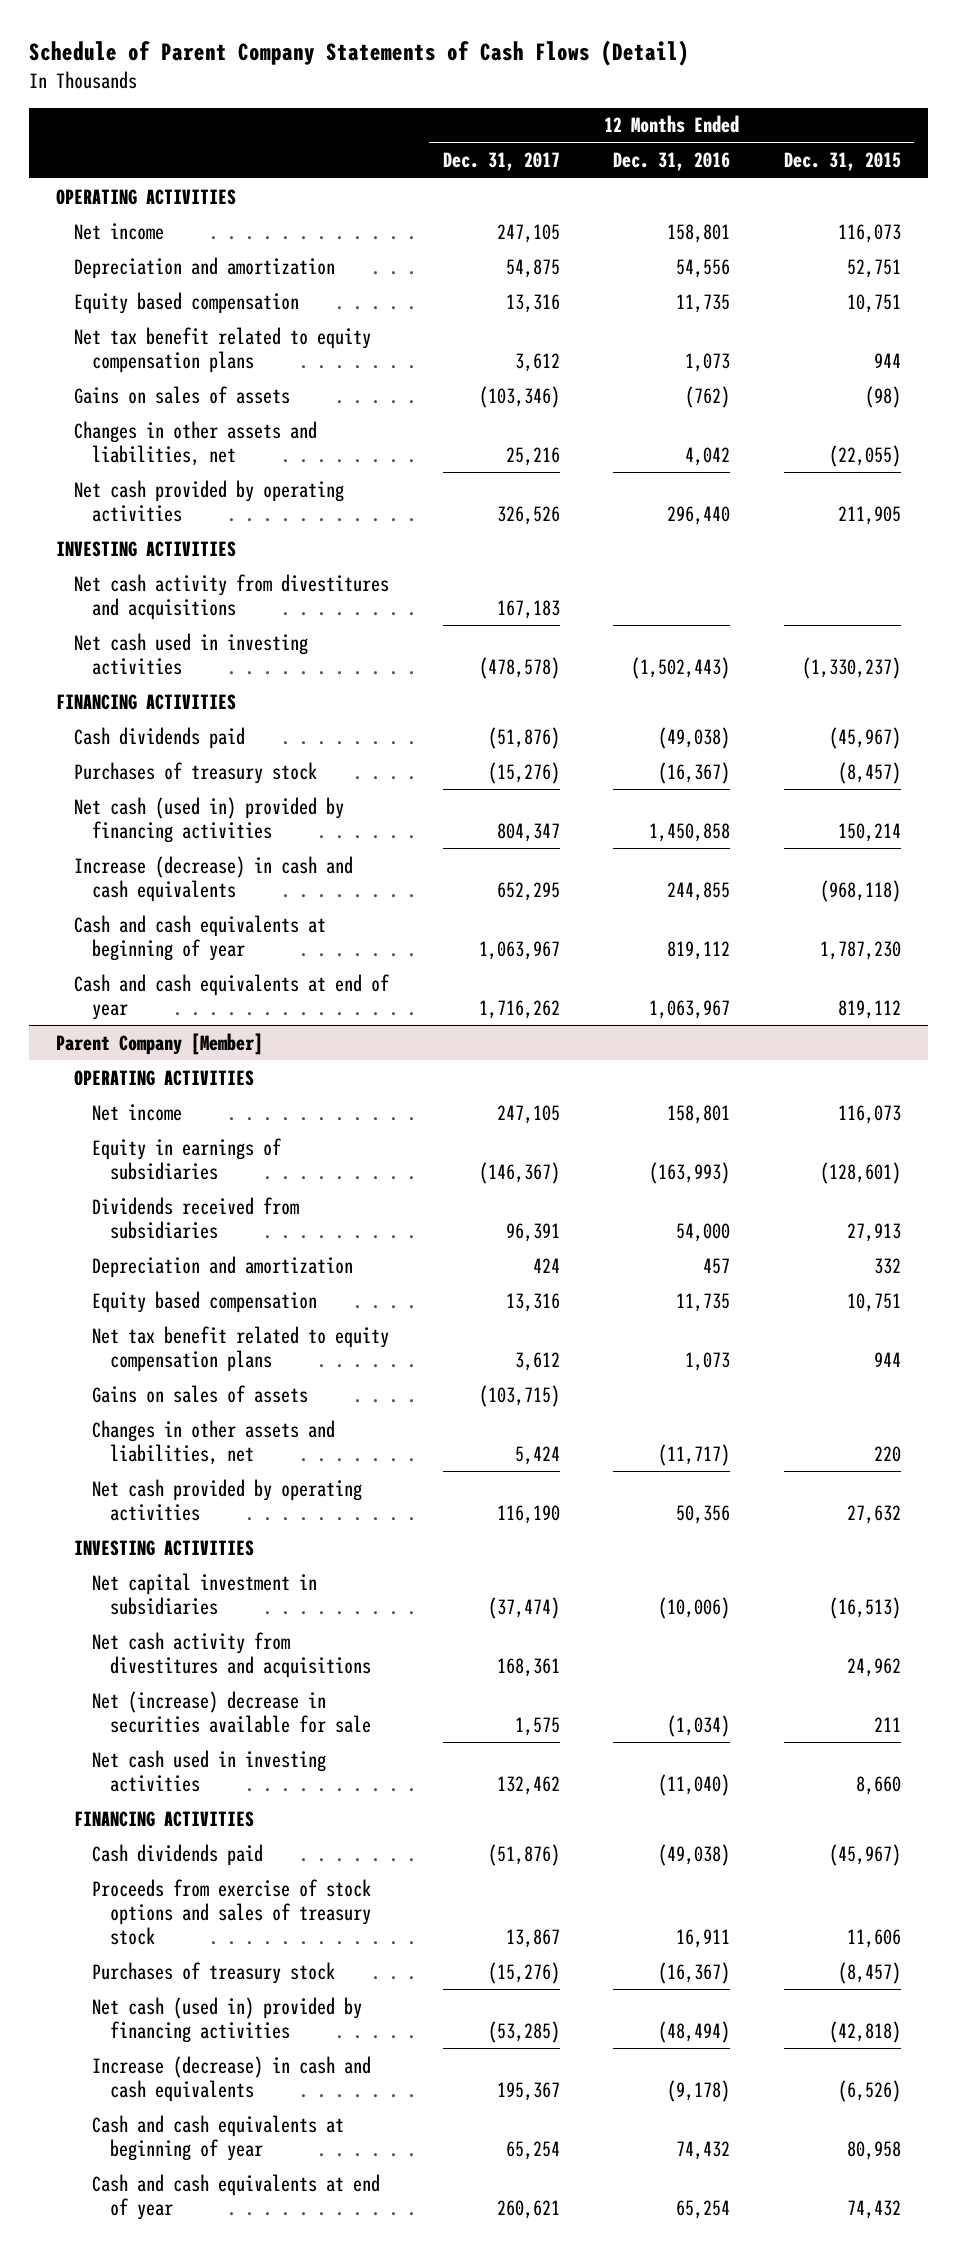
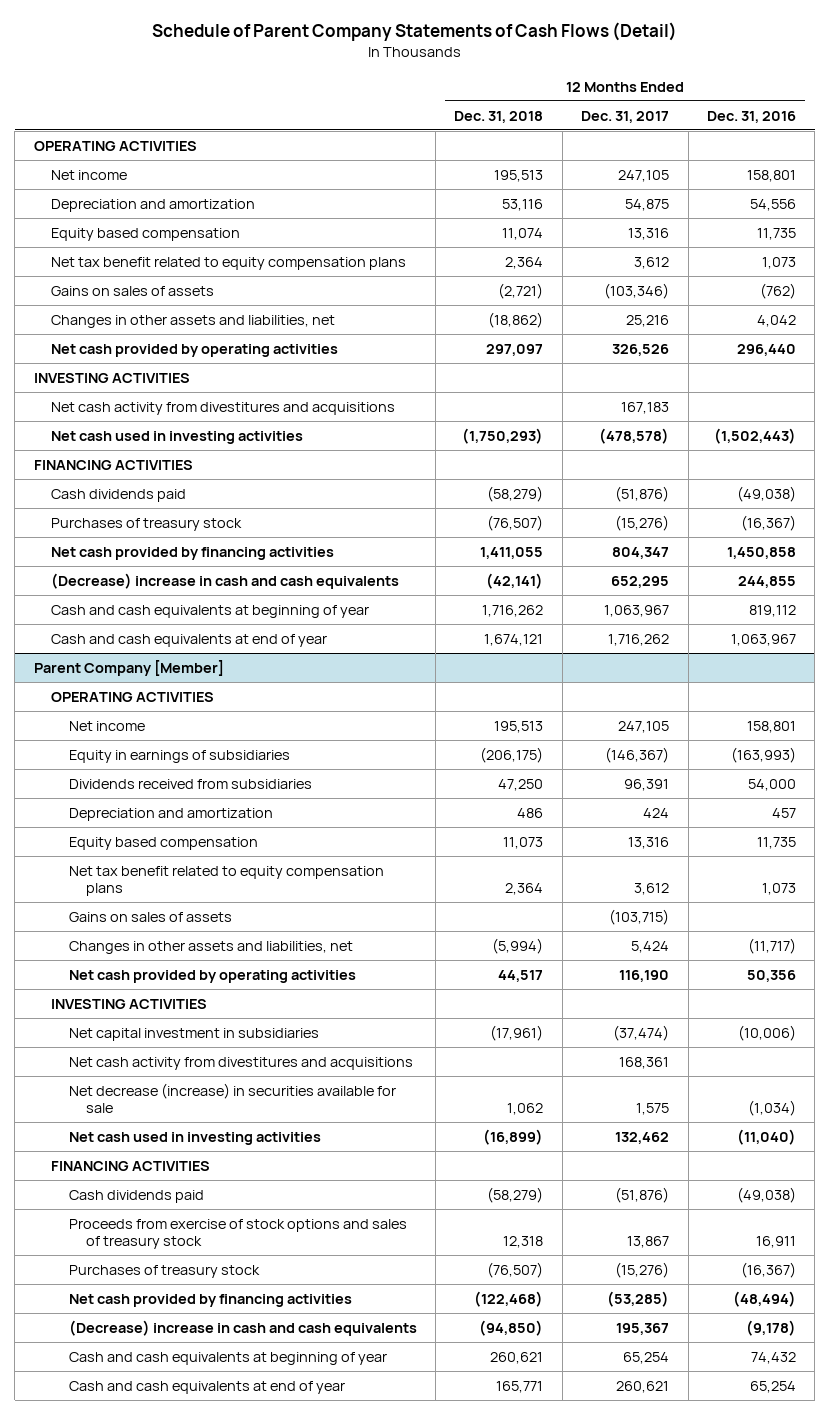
[783,152,901,172] Dec. 31, 2015 -> none
none -> [454,110,544,123] Dec. 31, 2018
[73,796,344,843] Net cash (used in) provided by financing activities -> [51,546,335,560] Net cash provided by financing activities
[73,855,353,902] Increase (decrease) in cash and cash equivalents -> [51,572,400,589] (Decrease) increase in cash and cash equivalents
[91,1690,372,1733] Net (increase) decrease in securities available for sale -> [68,1082,396,1113] Net decrease (increase) in securities available for sale
[91,1996,362,2043] Net cash (used in) provided by financing activities -> [68,1293,352,1307] Net cash provided by financing activities
[91,2055,371,2102] Increase (decrease) in cash and cash equivalents -> [68,1319,417,1336] (Decrease) increase in cash and cash equivalents

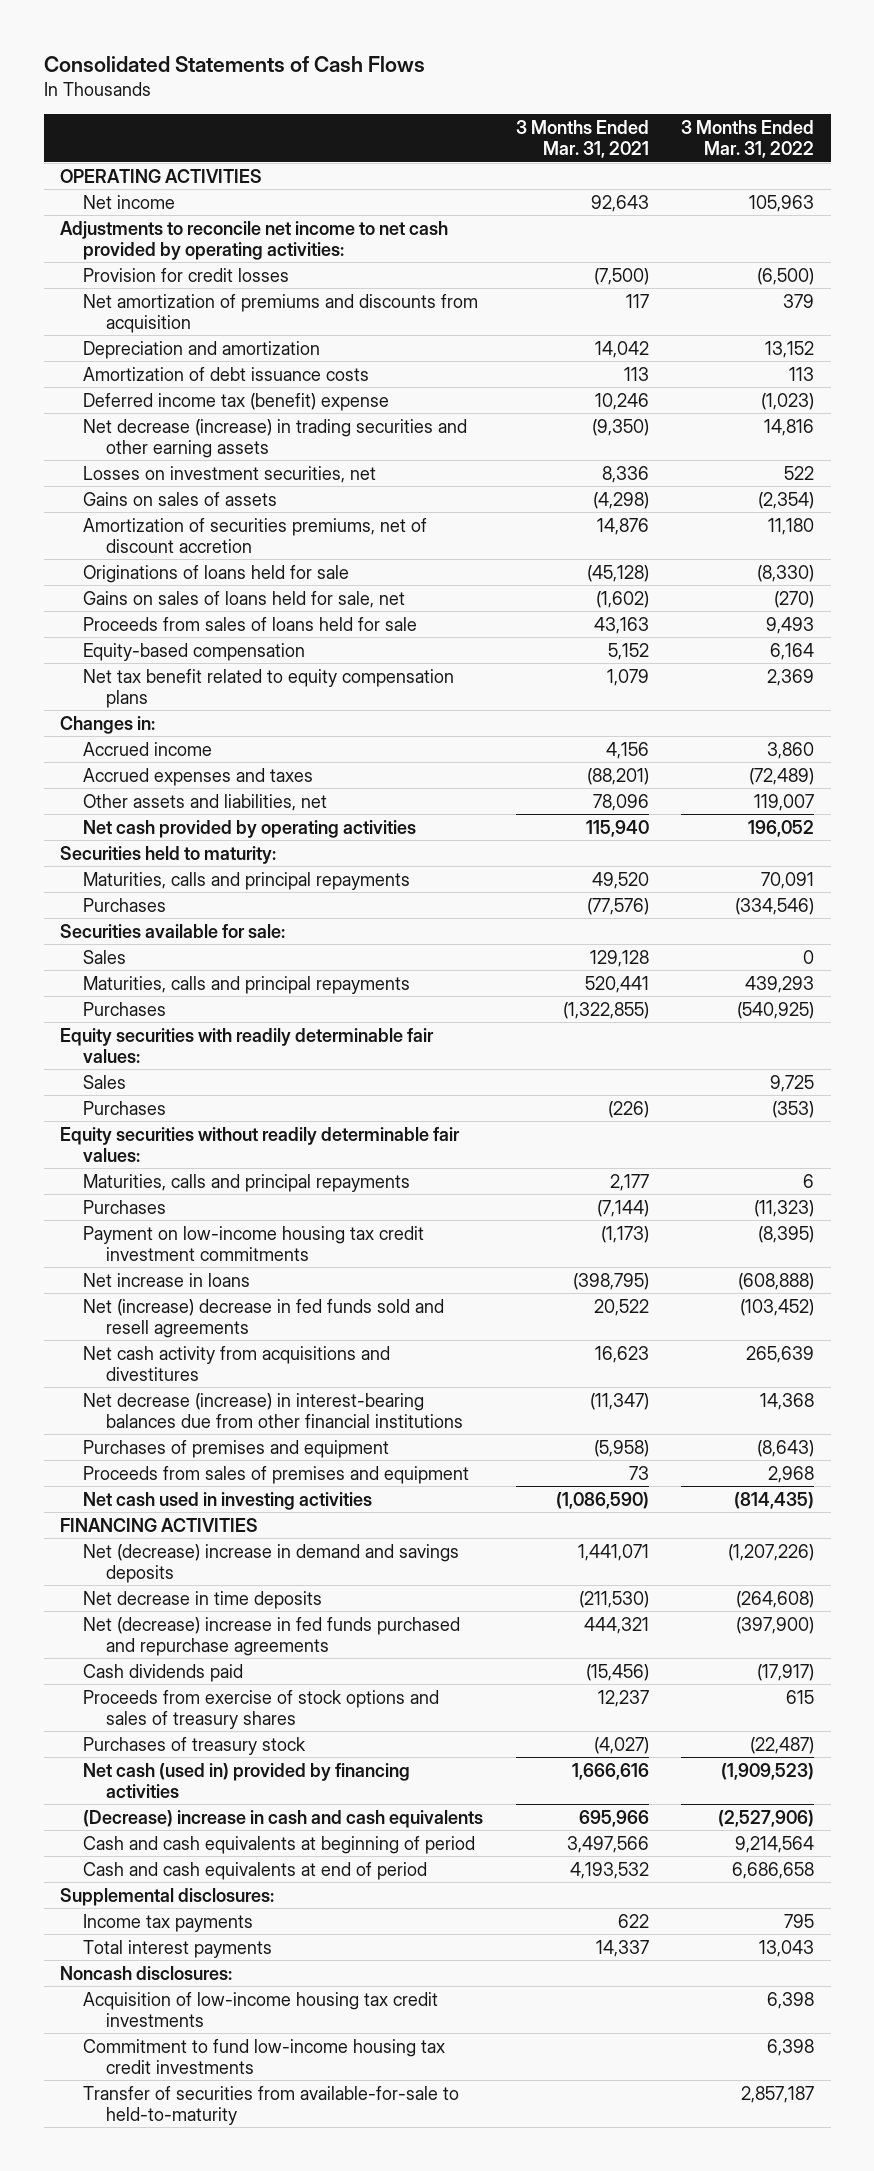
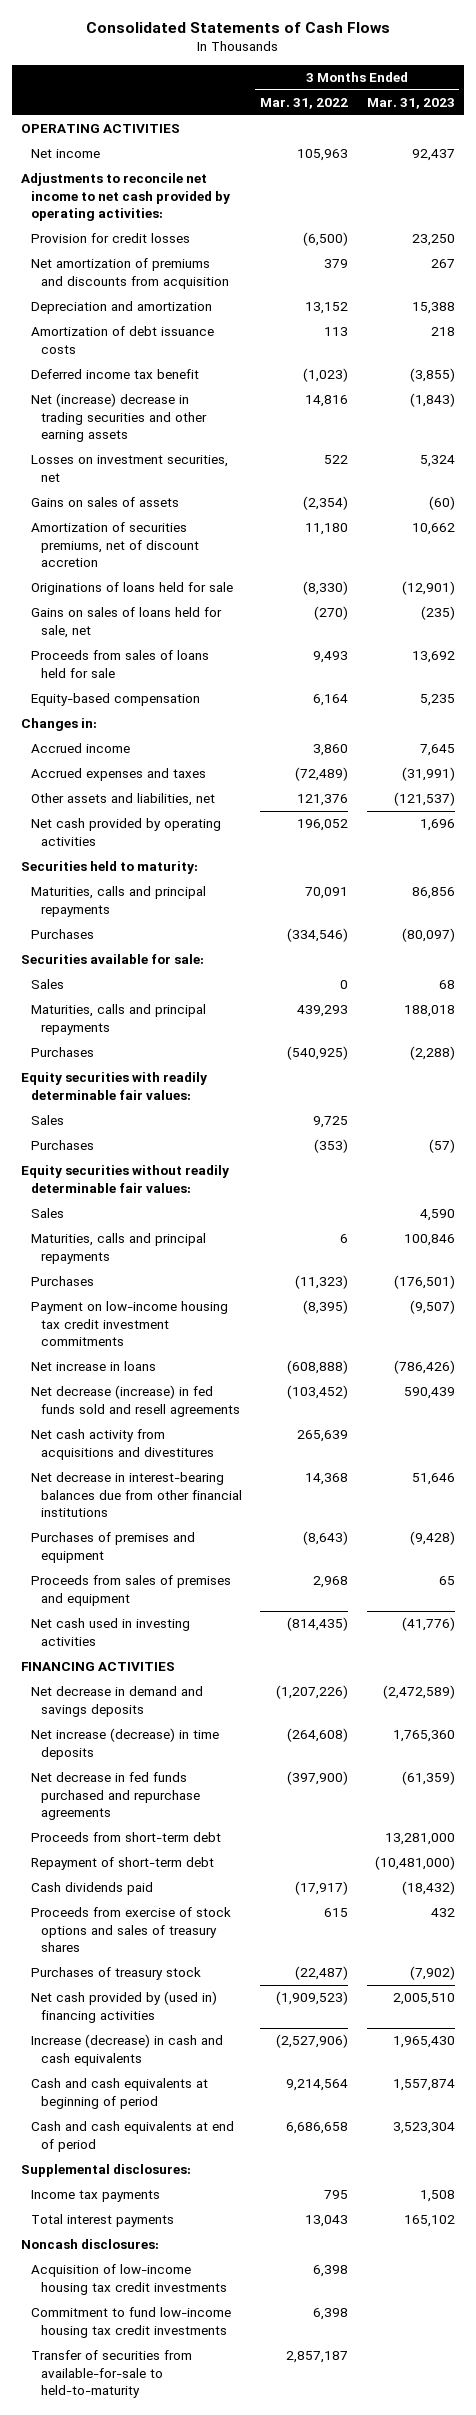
[515,120,649,159] 3 Months Ended Mar. 31, 2021 -> none
none -> [366,98,455,110] Mar. 31, 2023
[83,392,390,411] Deferred income tax (benefit) expense -> [30,369,199,380] Deferred income tax benefit
[83,418,468,458] Net decrease (increase) in trading securities and other earning assets -> [30,393,207,443] Net (increase) decrease in trading securities and other earning assets
[83,668,455,708] Net tax benefit related to equity compensation plans -> none
[754,793,815,811] 119,007 -> [297,794,349,807] 121,376
none -> [30,1208,64,1219] Sales
[83,1298,445,1338] Net (increase) decrease in fed funds sold and resell agreements -> [30,1385,240,1417] Net decrease (increase) in fed funds sold and resell agreements
[83,1392,464,1428] Net decrease (increase) in interest-bearing balances due from other financial institutions -> [30,1472,242,1518] Net decrease in interest-bearing balances due from other financial institutions
[83,1543,460,1583] Net (decrease) increase in demand and savings deposits -> [30,1686,203,1717] Net decrease in demand and savings deposits
[83,1590,323,1609] Net decrease in time deposits -> [30,1728,219,1760] Net increase (decrease) in time deposits
[83,1616,461,1656] Net (decrease) increase in fed funds purchased and repurchase agreements -> [30,1772,200,1821] Net decrease in fed funds purchased and repurchase agreements
none -> [30,1832,221,1843] Proceeds from short-term debt
none -> [30,1857,214,1871] Repayment of short-term debt
[83,1762,411,1798] Net cash (used in) provided by financing activities -> [30,1991,217,2023] Net cash provided by (used in) financing activities
[83,1809,484,1828] (Decrease) increase in cash and cash equivalents -> [30,2034,223,2066] Increase (decrease) in cash and cash equivalents

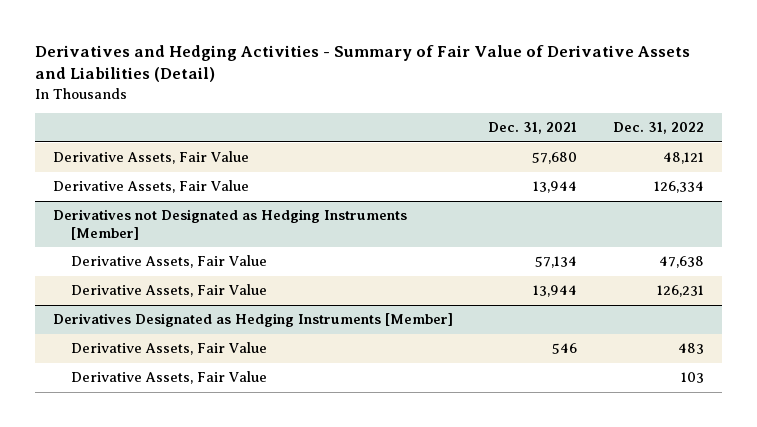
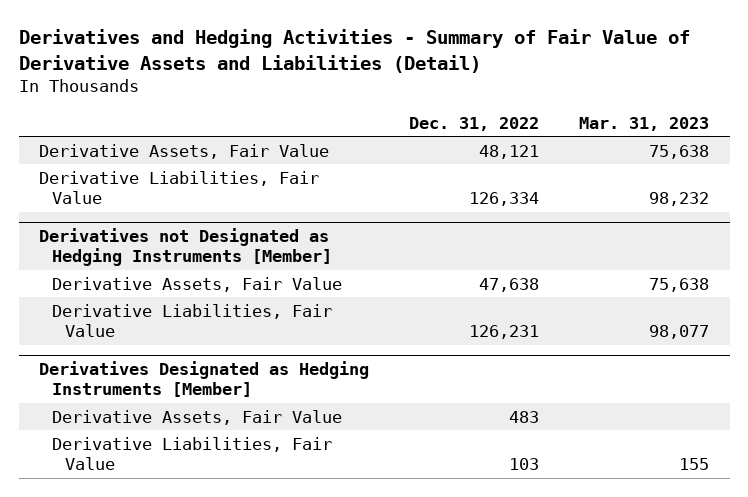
[488,122,578,135] Dec. 31, 2021 -> none
none -> [579,116,710,131] Mar. 31, 2023
[52,180,249,194] Derivative Assets, Fair Value -> [38,170,319,205] Derivative Liabilities, Fair Value
[70,284,267,298] Derivative Assets, Fair Value -> [52,303,333,338] Derivative Liabilities, Fair Value
[70,371,267,385] Derivative Assets, Fair Value -> [52,436,333,471] Derivative Liabilities, Fair Value

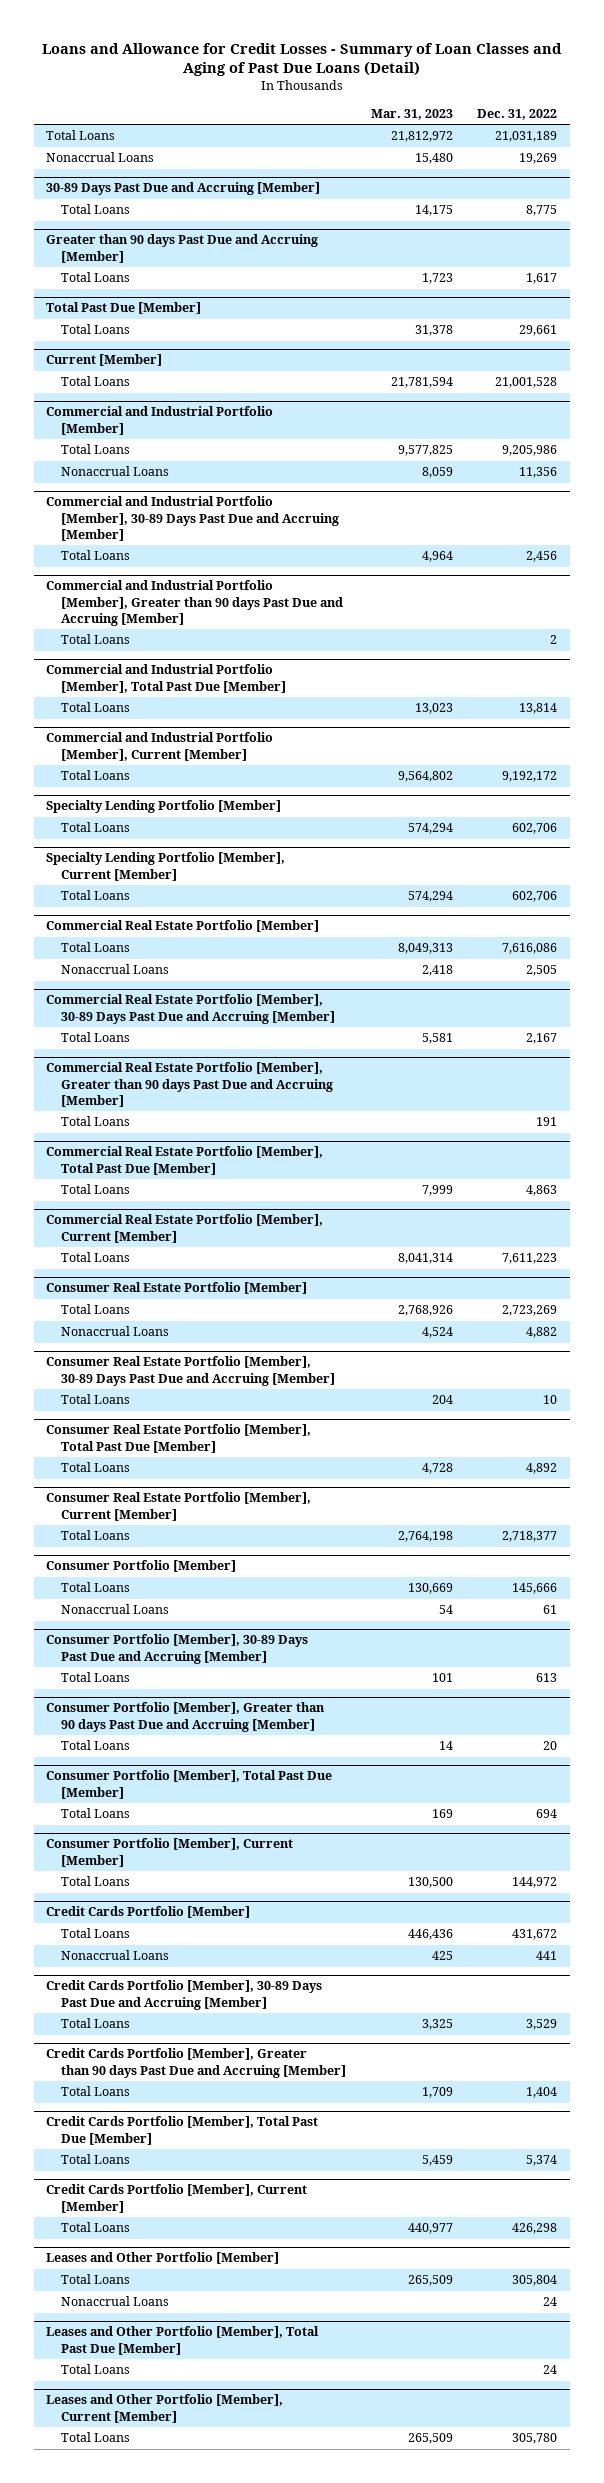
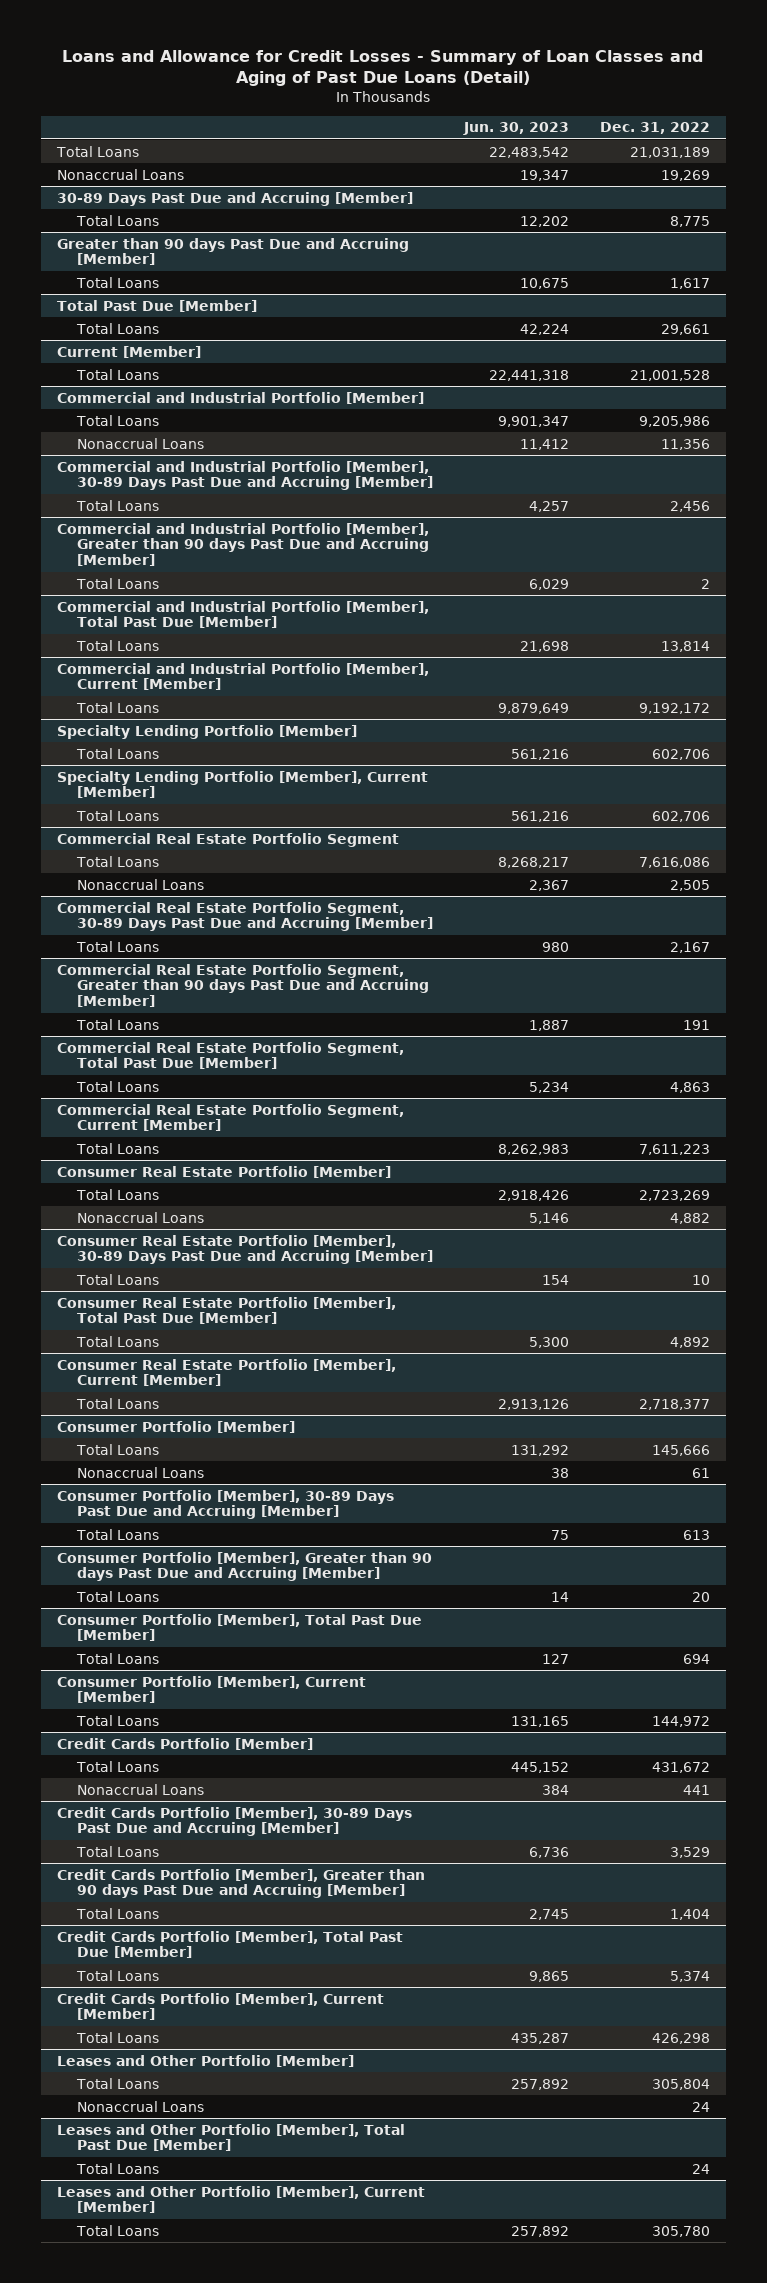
[370,108,453,120] Mar. 31, 2023 -> none
none -> [462,122,569,136] Jun. 30, 2023
[46,920,320,933] Commercial Real Estate Portfolio [Member] -> [56,832,399,847] Commercial Real Estate Portfolio Segment
[46,994,336,1024] Commercial Real Estate Portfolio [Member], 30-89 Days Past Due and Accruing [Member] -> [56,901,433,932] Commercial Real Estate Portfolio Segment, 30-89 Days Past Due and Accruing [Member]
[46,1062,334,1107] Commercial Real Estate Portfolio [Member], Greater than 90 days Past Due and Accruing [Member] -> [56,963,429,1008] Commercial Real Estate Portfolio Segment, Greater than 90 days Past Due and Accruing [Member]
[46,1146,324,1175] Commercial Real Estate Portfolio [Member], Total Past Due [Member] -> [56,1041,404,1070] Commercial Real Estate Portfolio Segment, Total Past Due [Member]
[46,1214,324,1243] Commercial Real Estate Portfolio [Member], Current [Member] -> [56,1103,404,1132] Commercial Real Estate Portfolio Segment, Current [Member]

